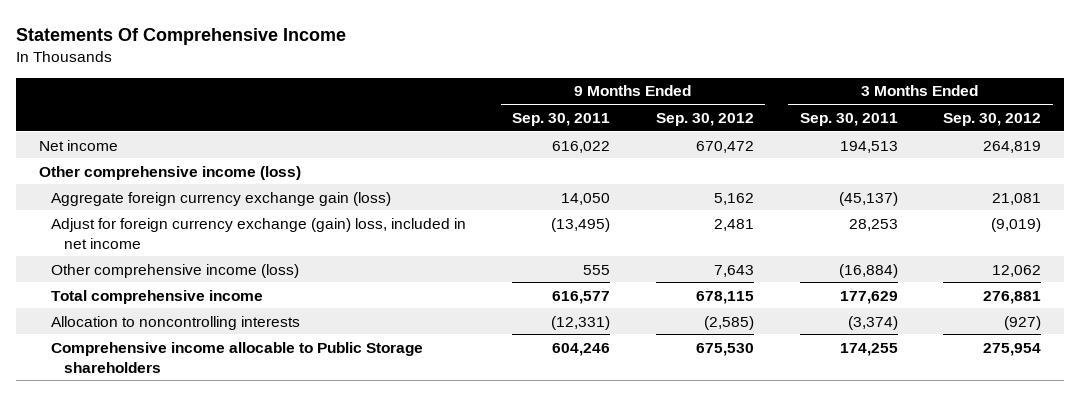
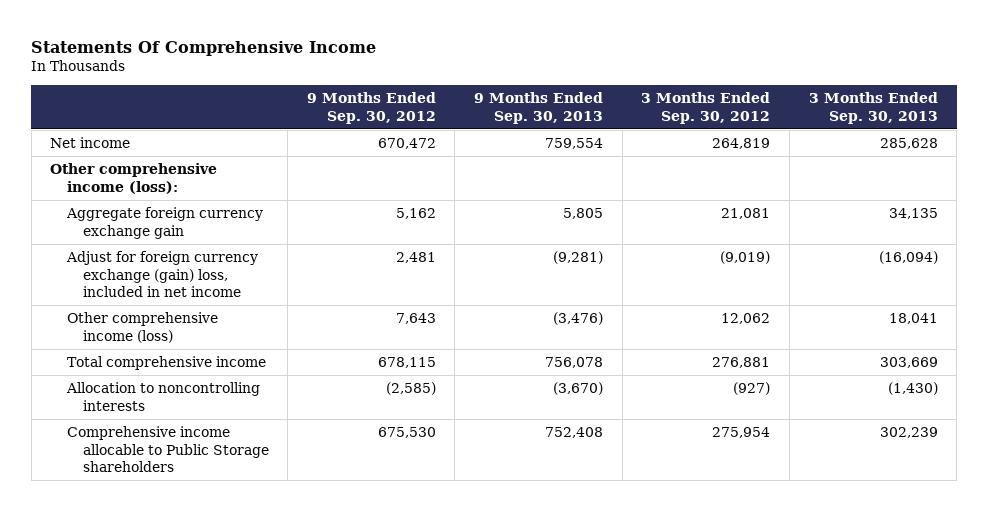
[512,112,611,126] Sep. 30, 2011 -> none
[799,112,898,126] Sep. 30, 2011 -> none
none -> [474,92,604,124] 9 Months Ended Sep. 30, 2013
none -> [808,92,938,124] 3 Months Ended Sep. 30, 2013
[39,165,302,180] Other comprehensive income (loss) -> [50,163,218,194] Other comprehensive income (loss):
[51,191,392,206] Aggregate foreign currency exchange gain (loss) -> [65,207,263,239] Aggregate foreign currency exchange gain

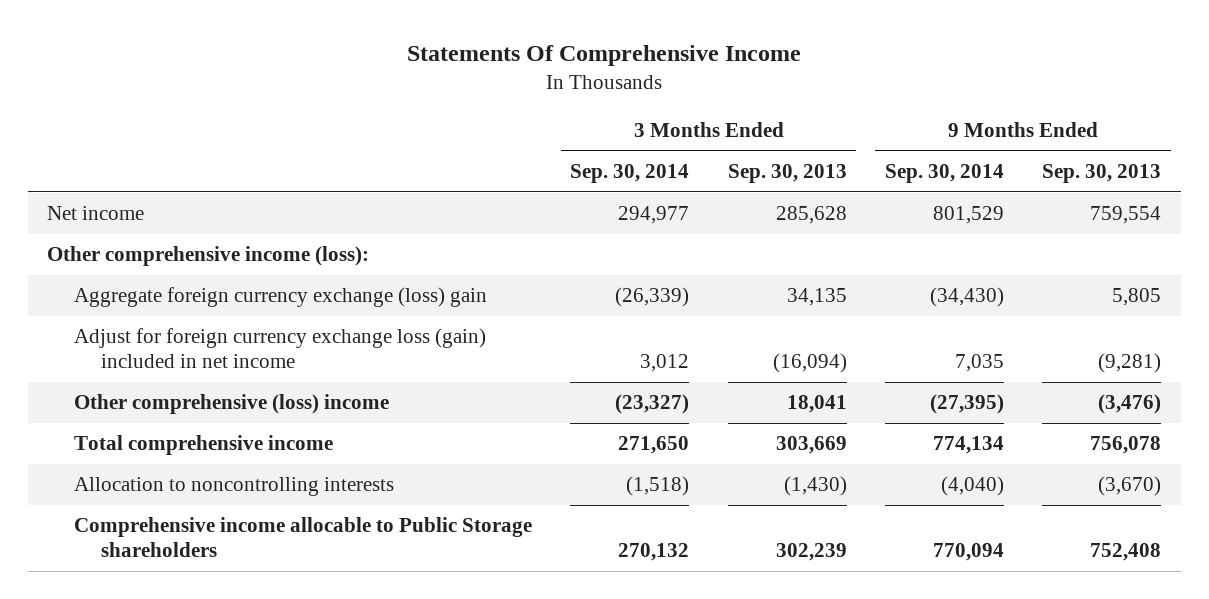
[306,92,436,124] 9 Months Ended Sep. 30, 2012 -> none
[641,92,771,124] 3 Months Ended Sep. 30, 2012 -> none
none -> [570,164,690,184] Sep. 30, 2014
none -> [885,164,1005,184] Sep. 30, 2014
[65,207,263,239] Aggregate foreign currency exchange gain -> [74,287,488,308] Aggregate foreign currency exchange (loss) gain
[65,251,258,298] Adjust for foreign currency exchange (gain) loss, included in net income -> [74,328,487,369] Adjust for foreign currency exchange loss (gain) included in net income
[66,312,218,343] Other comprehensive income (loss) -> [74,394,390,415] Other comprehensive (loss) income

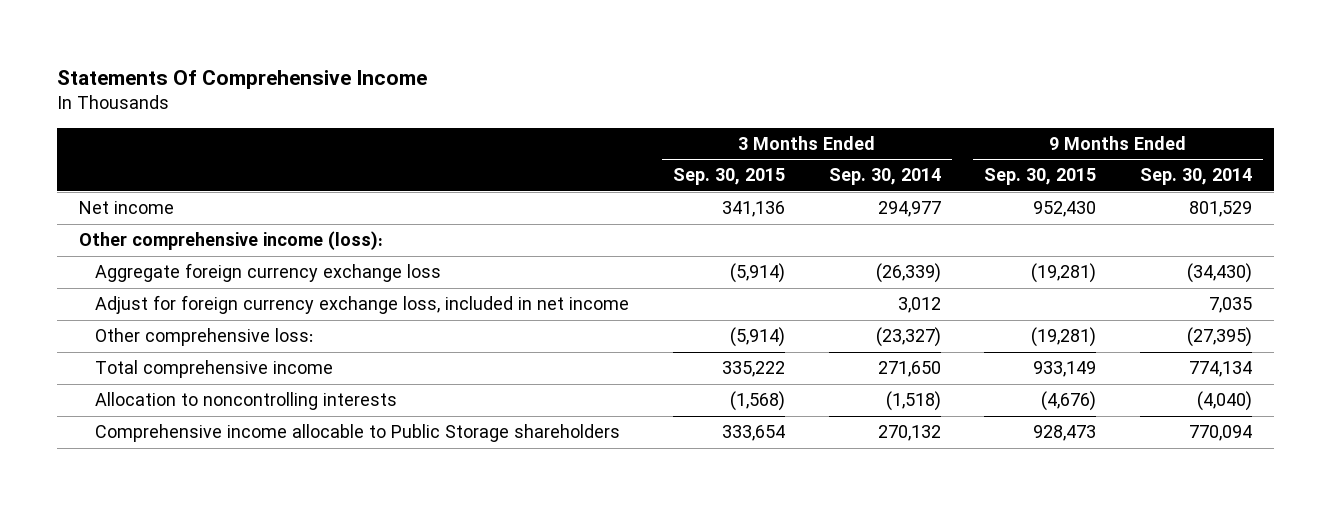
[727,164,847,184] Sep. 30, 2013 -> none
[1042,164,1162,184] Sep. 30, 2013 -> none
none -> [672,168,785,186] Sep. 30, 2015
none -> [984,168,1097,186] Sep. 30, 2015
[74,287,488,308] Aggregate foreign currency exchange (loss) gain -> [95,263,442,283] Aggregate foreign currency exchange loss
[74,328,487,369] Adjust for foreign currency exchange loss (gain) included in net income -> [95,295,630,315] Adjust for foreign currency exchange loss, included in net income
[74,394,390,415] Other comprehensive (loss) income -> [95,328,314,347] Other comprehensive loss:

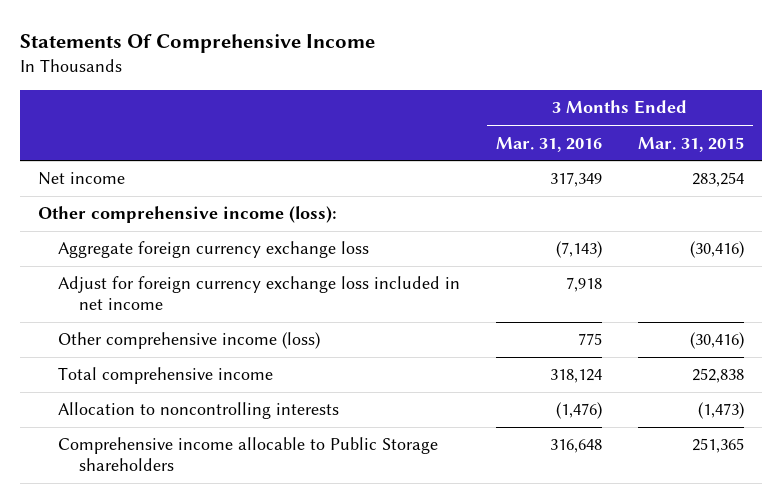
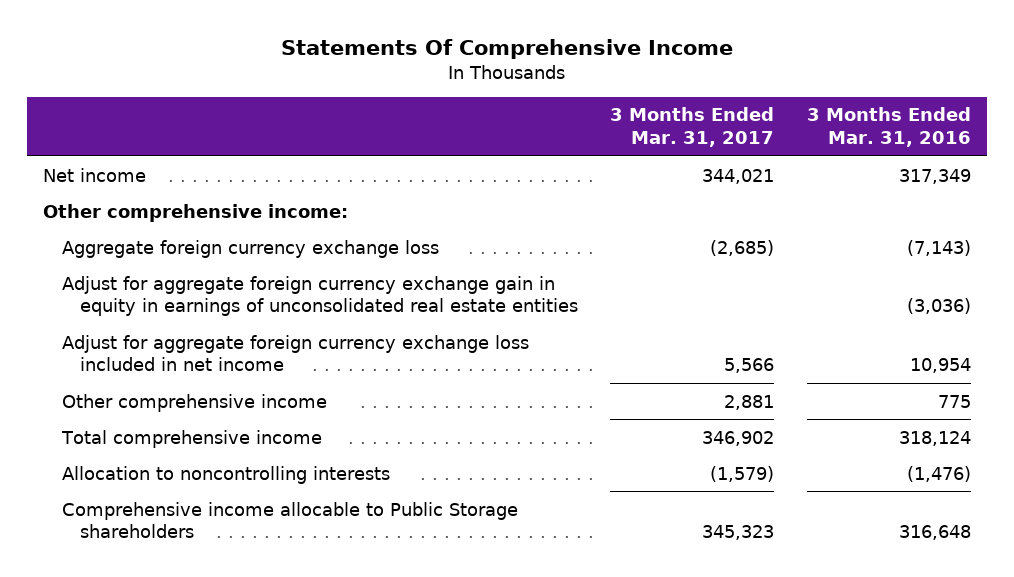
[637,136,744,152] Mar. 31, 2015 -> none
none -> [610,107,775,148] 3 Months Ended Mar. 31, 2017
[37,206,337,224] Other comprehensive income (loss): -> [43,203,349,222] Other comprehensive income:
none -> [61,275,579,317] Adjust for aggregate foreign currency exchange gain in equity in earnings of unconsolidated real estate entities
[58,276,461,311] Adjust for foreign currency exchange loss included in net income -> [61,334,529,372] Adjust for aggregate foreign currency exchange loss included in net income
[566,277,603,293] 7,918 -> [909,358,971,374] 10,954
[58,332,321,350] Other comprehensive income (loss) -> [61,393,327,412] Other comprehensive income

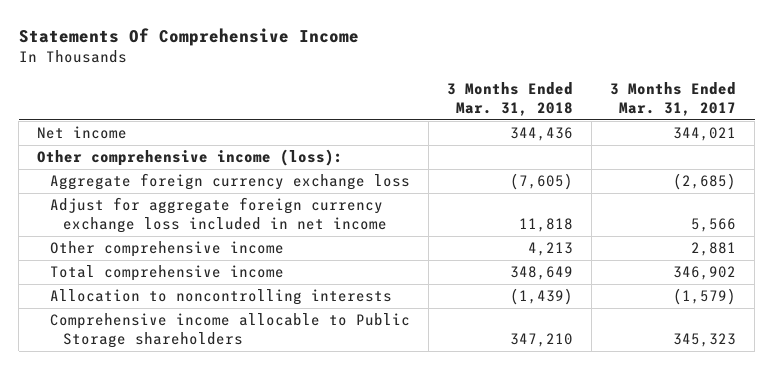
[806,107,971,148] 3 Months Ended Mar. 31, 2016 -> none
none -> [447,81,574,117] 3 Months Ended Mar. 31, 2018
[43,203,349,222] Other comprehensive income: -> [37,149,344,167] Other comprehensive income (loss):
[61,275,579,317] Adjust for aggregate foreign currency exchange gain in equity in earnings of unconsolidated real estate entities -> none

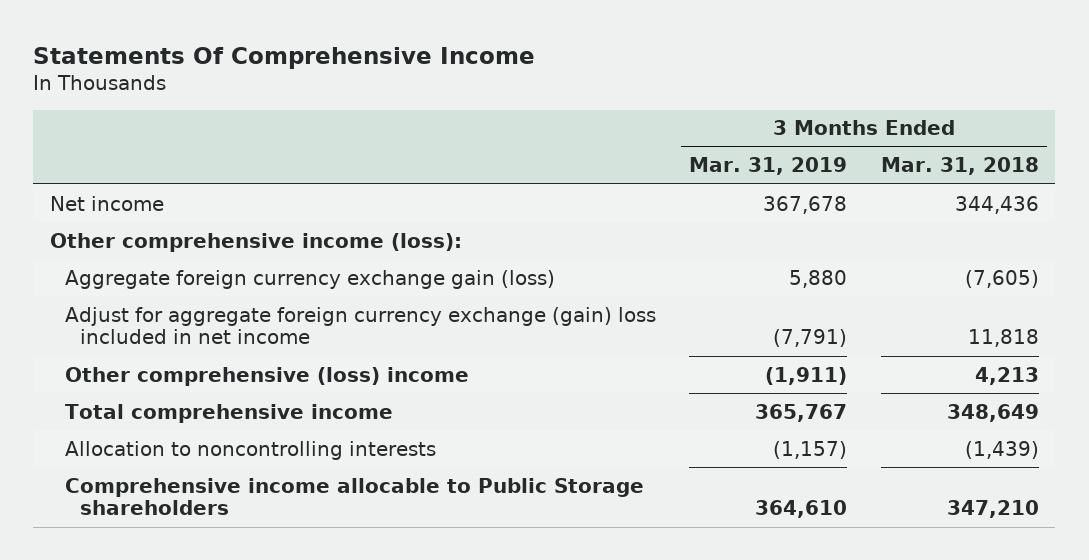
[610,81,737,117] 3 Months Ended Mar. 31, 2017 -> none
none -> [689,157,848,176] Mar. 31, 2019
[50,173,411,191] Aggregate foreign currency exchange loss -> [64,269,555,289] Aggregate foreign currency exchange gain (loss)
[50,197,388,234] Adjust for aggregate foreign currency exchange loss included in net income -> [64,306,656,345] Adjust for aggregate foreign currency exchange (gain) loss included in net income
[50,241,285,258] Other comprehensive income -> [64,366,469,386] Other comprehensive (loss) income

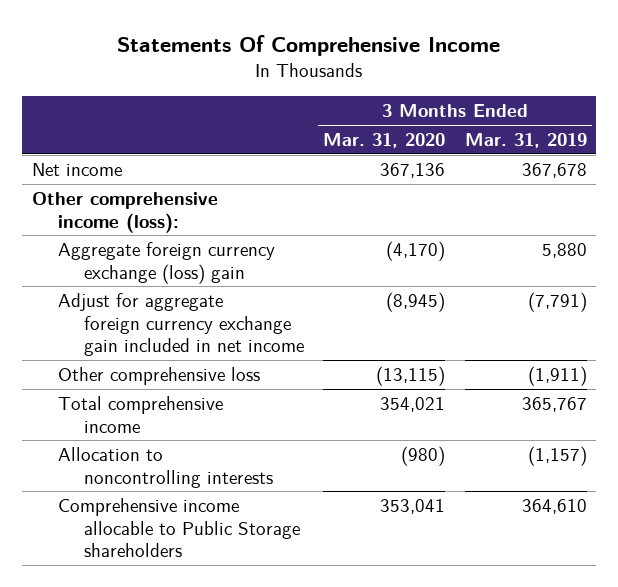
[880,157,1039,176] Mar. 31, 2018 -> none
none -> [323,133,446,149] Mar. 31, 2020
[64,269,555,289] Aggregate foreign currency exchange gain (loss) -> [57,242,275,284] Aggregate foreign currency exchange (loss) gain
[64,306,656,345] Adjust for aggregate foreign currency exchange (gain) loss included in net income -> [57,293,304,357] Adjust for aggregate foreign currency exchange gain included in net income
[64,366,469,386] Other comprehensive (loss) income -> [57,367,260,386] Other comprehensive loss

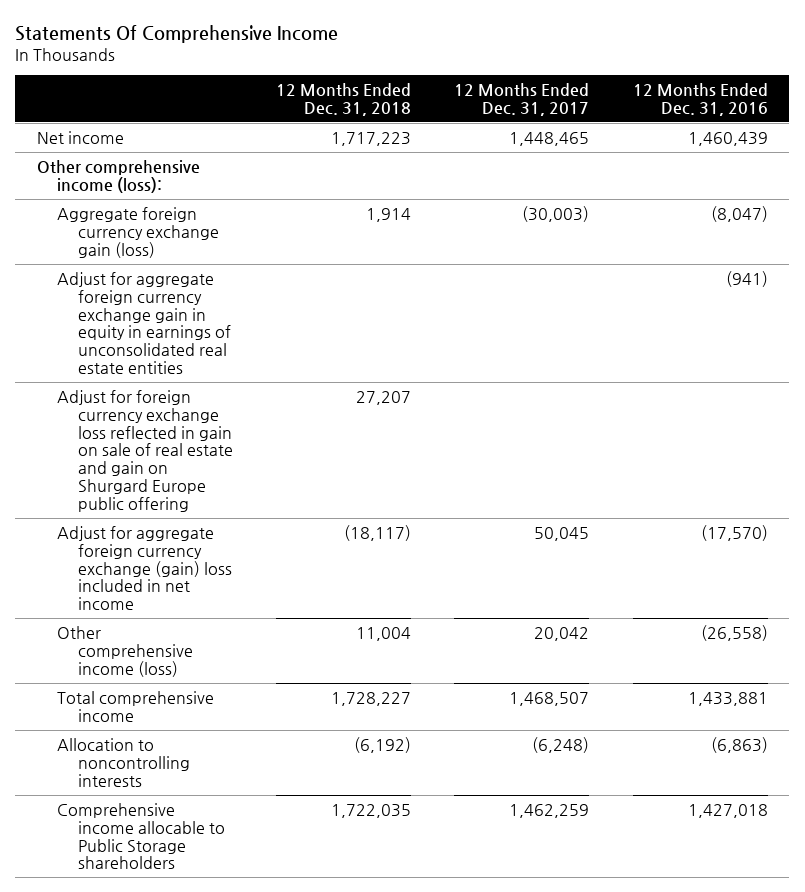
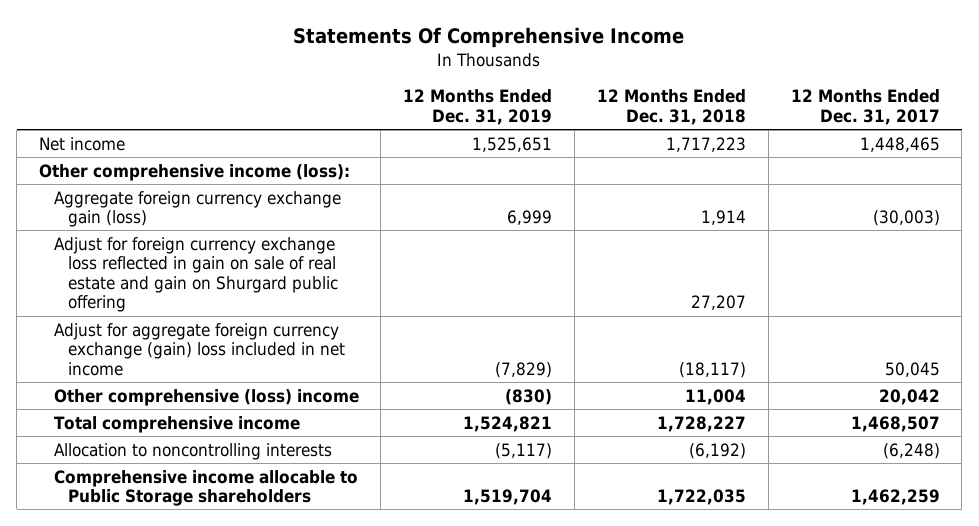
[632,82,768,116] 12 Months Ended Dec. 31, 2016 -> none
none -> [403,89,553,126] 12 Months Ended Dec. 31, 2019
[57,271,231,375] Adjust for aggregate foreign currency exchange gain in equity in earnings of unconsolidated real estate entities -> none
[57,389,233,513] Adjust for foreign currency exchange loss reflected in gain on sale of real estate and gain on Shurgard Europe public offering -> [53,236,338,313] Adjust for foreign currency exchange loss reflected in gain on sale of real estate and gain on Shurgard public offering
[57,625,193,677] Other comprehensive income (loss) -> [53,388,359,406] Other comprehensive (loss) income

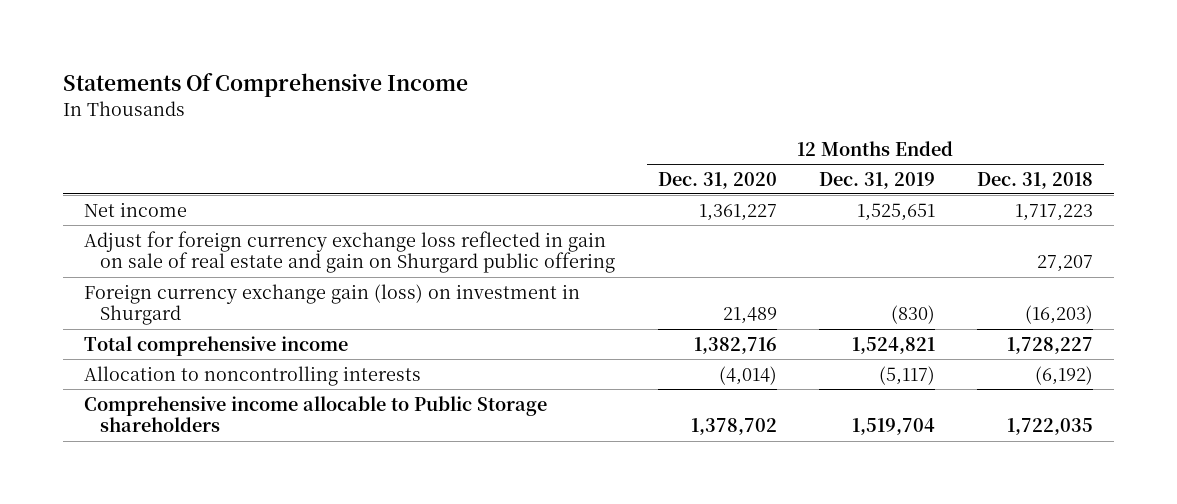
[790,89,940,126] 12 Months Ended Dec. 31, 2017 -> none
none -> [657,171,777,189] Dec. 31, 2020
[39,163,351,181] Other comprehensive income (loss): -> none
[53,190,341,228] Aggregate foreign currency exchange gain (loss) -> none
[53,388,359,406] Other comprehensive (loss) income -> none
[53,322,345,376] Adjust for aggregate foreign currency exchange (gain) loss included in net income -> [84,283,581,326] Foreign currency exchange gain (loss) on investment in Shurgard
[495,361,553,378] (7,829) -> [890,305,935,325] (830)
[678,361,746,378] (18,117) -> [1025,305,1094,325] (16,203)

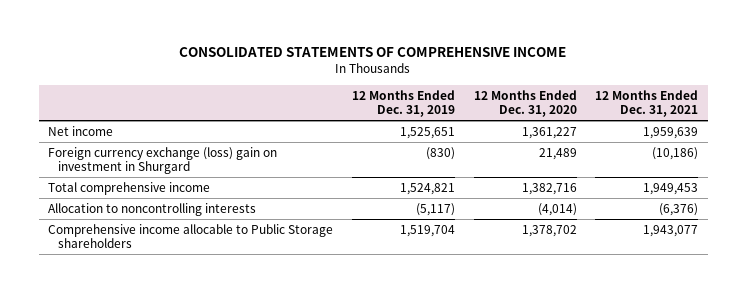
[63,73,469,98] Statements Of Comprehensive Income -> [179,47,567,58] CONSOLIDATED STATEMENTS OF COMPREHENSIVE INCOME
[977,171,1094,189] Dec. 31, 2018 -> none
none -> [595,90,699,118] 12 Months Ended Dec. 31, 2021
[84,230,616,274] Adjust for foreign currency exchange loss reflected in gain on sale of real estate and gain on Shurgard public offering -> none
[84,283,581,326] Foreign currency exchange gain (loss) on investment in Shurgard -> [48,147,278,174] Foreign currency exchange (loss) gain on investment in Shurgard

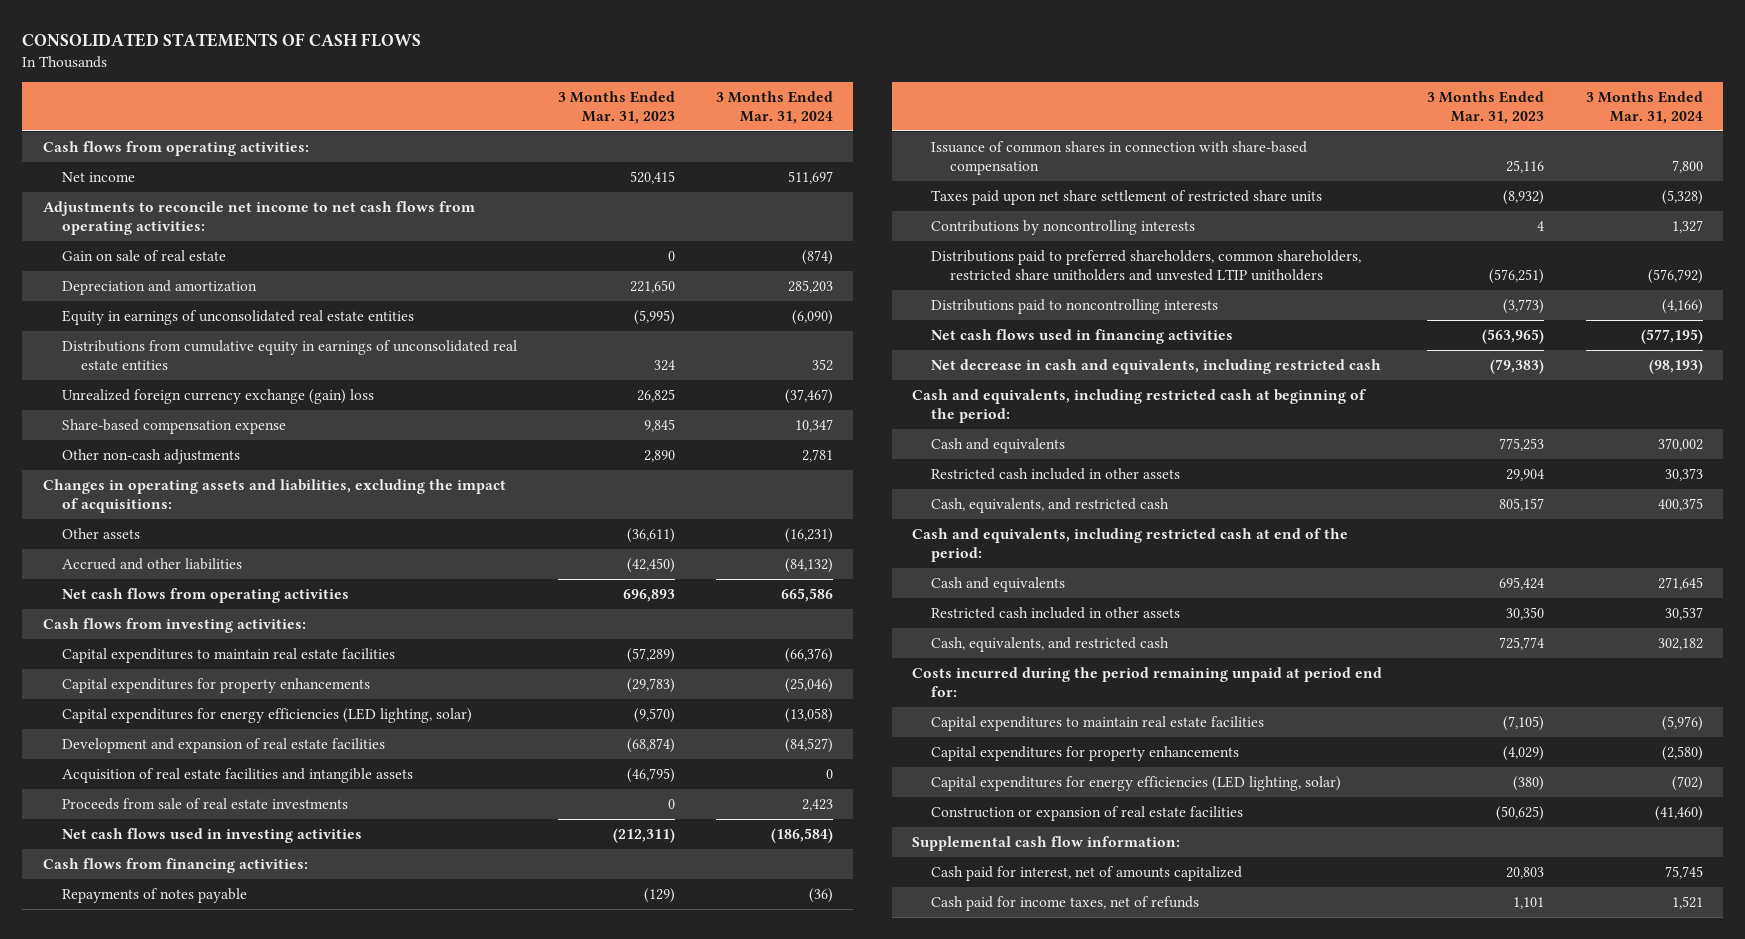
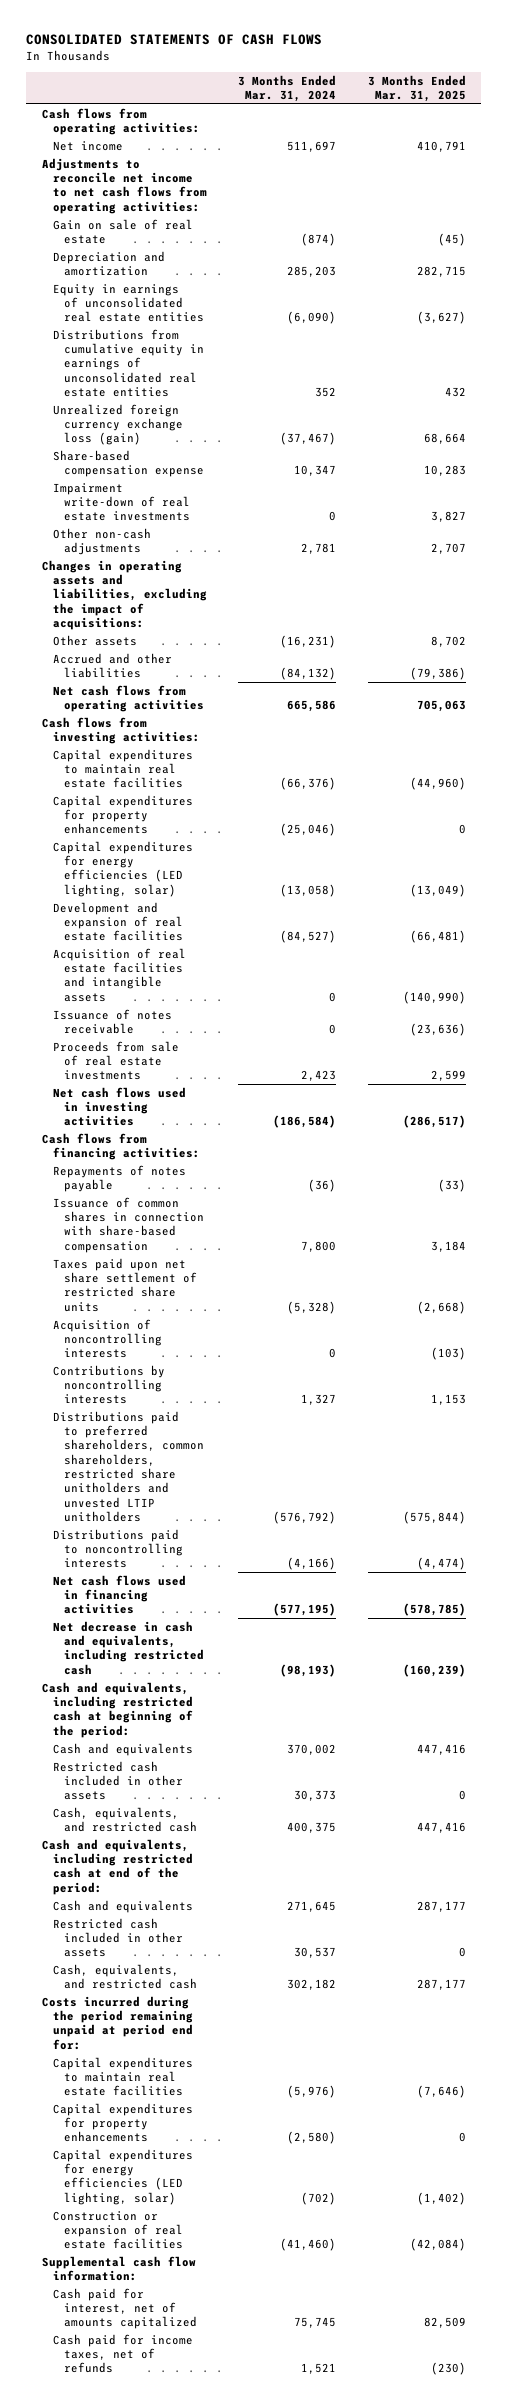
[557,91,675,124] 3 Months Ended Mar. 31, 2023 -> none
none -> [367,74,466,102] 3 Months Ended Mar. 31, 2025
[61,388,374,404] Unrealized foreign currency exchange (gain) loss -> [52,403,183,446] Unrealized foreign currency exchange loss (gain)
none -> [52,482,190,522] Impairment write-down of real estate investments
none -> [52,1008,172,1035] Issuance of notes receivable
none -> [52,1318,162,1359] Acquisition of noncontrolling interests

